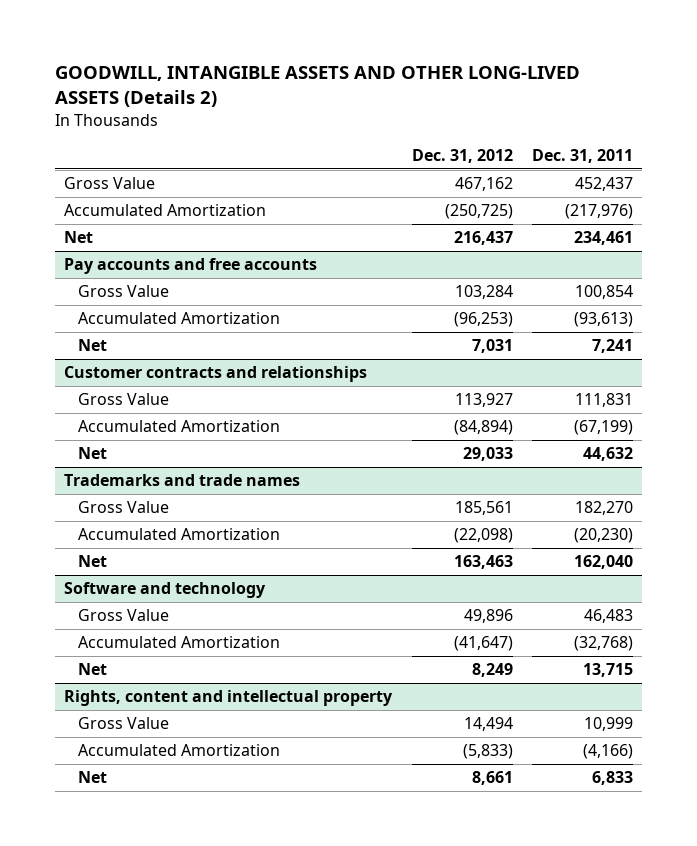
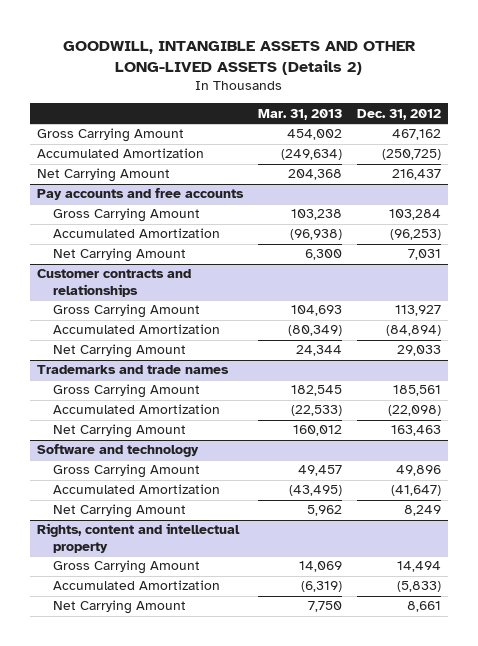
[531,149,633,164] Dec. 31, 2011 -> none
none -> [258,108,343,120] Mar. 31, 2013
[64,177,156,190] Gross Value -> [37,128,185,143] Gross Carrying Amount
[64,231,94,244] Net -> [37,168,171,183] Net Carrying Amount
[77,285,169,298] Gross Value -> [52,208,200,223] Gross Carrying Amount
[77,339,107,352] Net -> [52,248,186,263] Net Carrying Amount
[77,393,169,406] Gross Value -> [52,304,200,319] Gross Carrying Amount
[77,447,107,460] Net -> [52,344,186,359] Net Carrying Amount
[77,501,169,514] Gross Value -> [52,384,200,399] Gross Carrying Amount
[77,555,107,568] Net -> [52,424,186,439] Net Carrying Amount
[77,609,169,622] Gross Value -> [52,464,200,479] Gross Carrying Amount
[77,663,107,676] Net -> [52,504,186,519] Net Carrying Amount
[77,717,169,730] Gross Value -> [52,560,200,575] Gross Carrying Amount
[77,771,107,784] Net -> [52,600,186,615] Net Carrying Amount

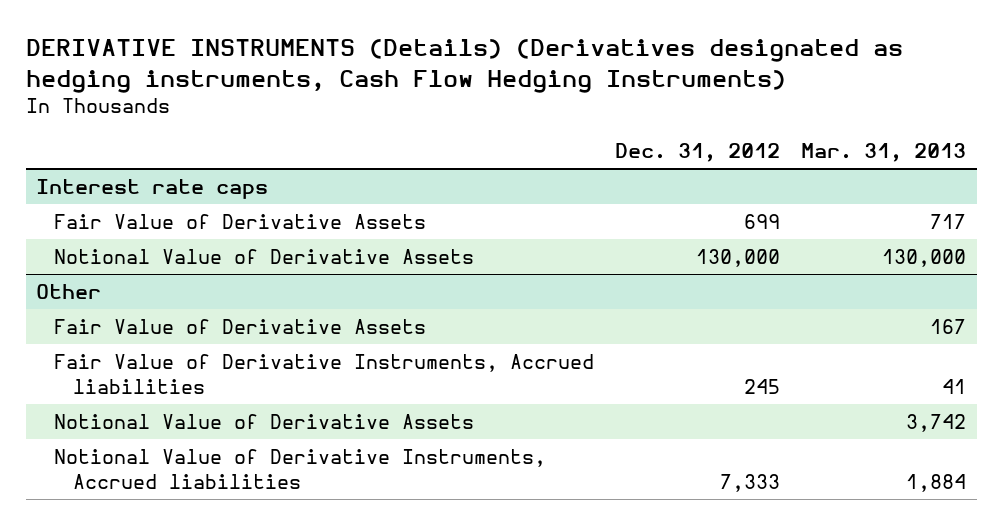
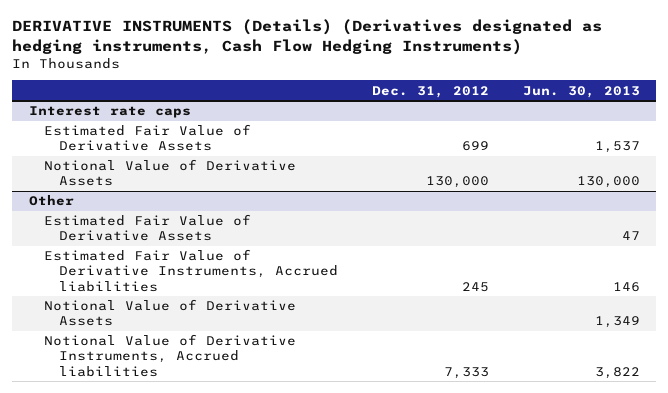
[801,143,967,163] Mar. 31, 2013 -> none
none -> [522,85,640,98] Jun. 30, 2013
[54,214,427,230] Fair Value of Derivative Assets -> [43,124,251,152] Estimated Fair Value of Derivative Assets
[54,319,427,335] Fair Value of Derivative Assets -> [43,214,251,242] Estimated Fair Value of Derivative Assets
[54,354,595,394] Fair Value of Derivative Instruments, Accrued liabilities -> [43,249,338,292] Estimated Fair Value of Derivative Instruments, Accrued liabilities

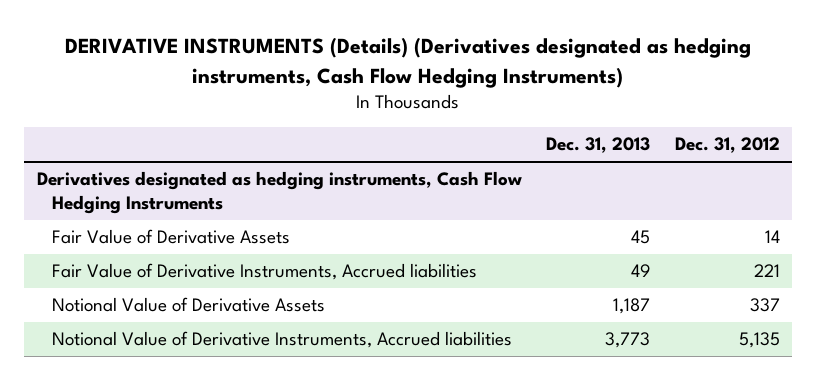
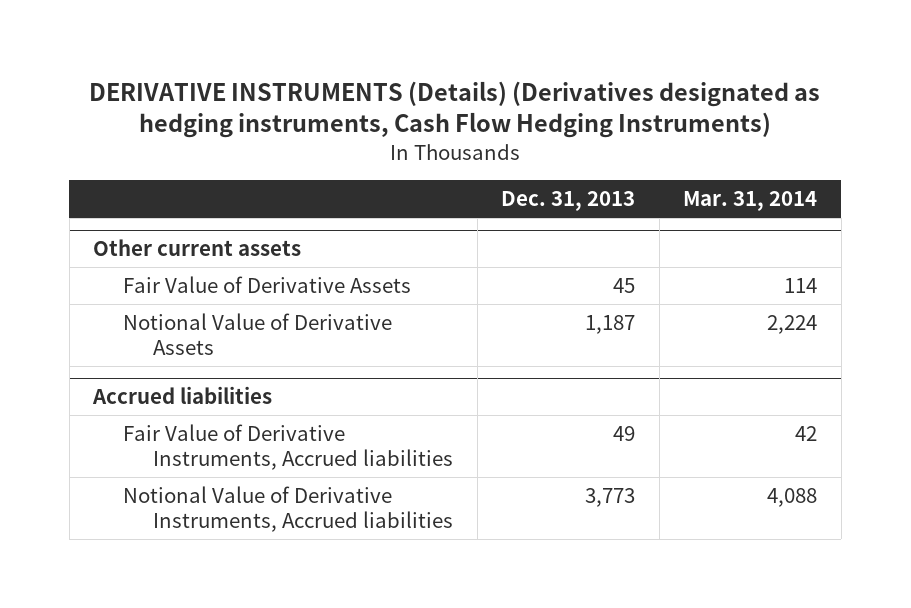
[674,137,780,154] Dec. 31, 2012 -> none
none -> [683,191,818,212] Mar. 31, 2014
[36,171,522,214] Derivatives designated as hedging instruments, Cash Flow Hedging Instruments -> none
none -> [93,239,302,257] Other current assets
[51,263,477,281] Fair Value of Derivative Instruments, Accrued liabilities -> none
none -> [92,386,273,405] Accrued liabilities
none -> [123,423,454,470] Fair Value of Derivative Instruments, Accrued liabilities

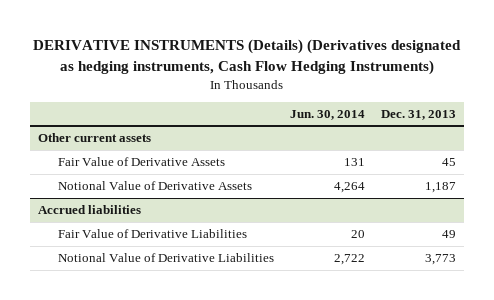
[683,191,818,212] Mar. 31, 2014 -> none
none -> [289,109,365,120] Jun. 30, 2014
[123,423,454,470] Fair Value of Derivative Instruments, Accrued liabilities -> [57,229,247,239] Fair Value of Derivative Liabilities
[123,485,454,532] Notional Value of Derivative Instruments, Accrued liabilities -> [57,253,274,263] Notional Value of Derivative Liabilities

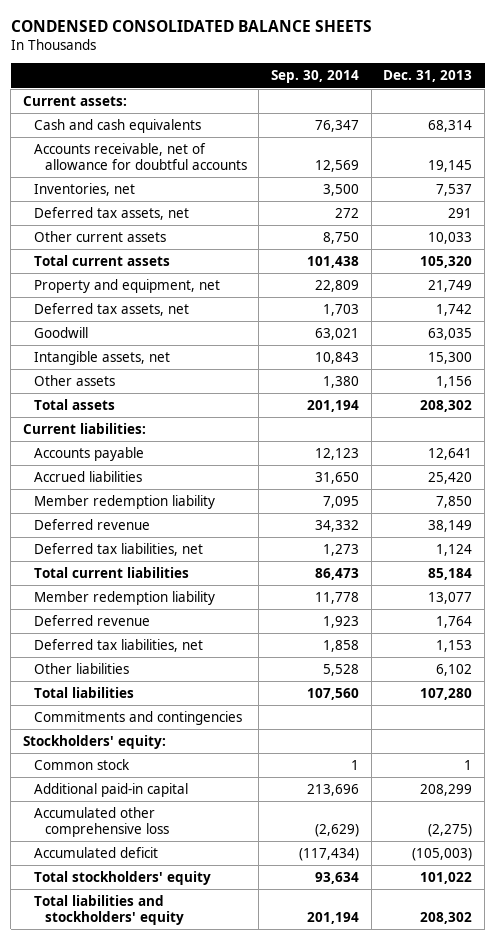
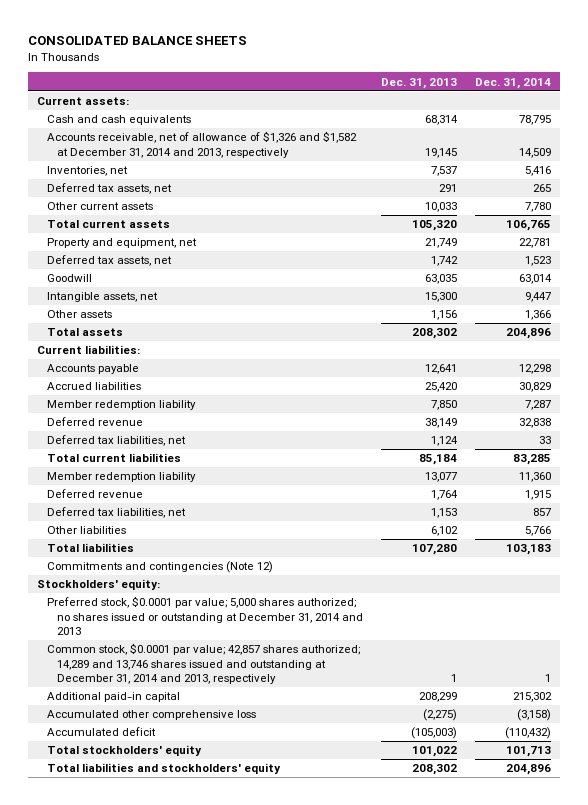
[10,19,372,32] CONDENSED CONSOLIDATED BALANCE SHEETS -> [27,36,247,46] CONSOLIDATED BALANCE SHEETS
[271,70,360,84] Sep. 30, 2014 -> none
none -> [474,77,551,89] Dec. 31, 2014
[33,143,247,170] Accounts receivable, net of allowance for doubtful accounts -> [46,131,357,158] Accounts receivable, net of allowance of $1,326 and $1,582 at December 31, 2014 and 2013, respectively
[33,711,242,726] Commitments and contingencies -> [46,561,273,574] Commitments and contingencies (Note 12)
none -> [46,596,363,636] Preferred stock, $0.0001 par value; 5,000 shares authorized; no shares issued or outstanding at December 31, 2014 and 2013
[33,759,130,771] Common stock -> [46,643,360,685] Common stock, $0.0001 par value; 42,857 shares authorized; 14,289 and 13,746 shares issued and outstanding at December 31, 2014 and 2013, respectively

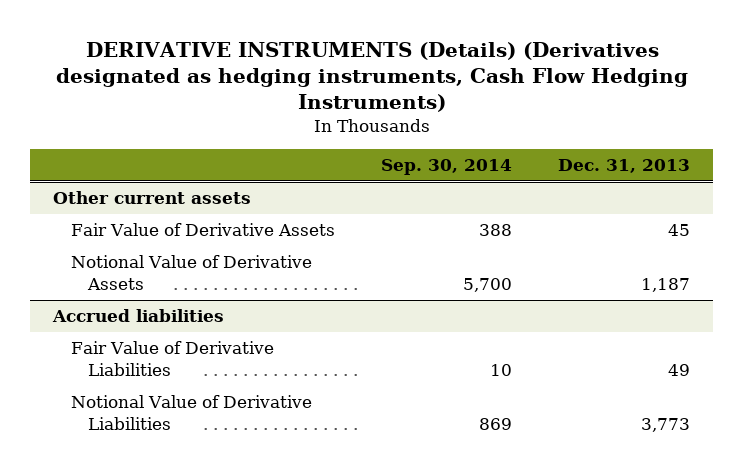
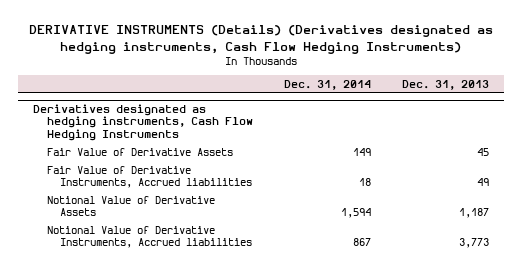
[380,158,512,175] Sep. 30, 2014 -> none
none -> [283,80,371,91] Dec. 31, 2014
[53,191,252,205] Other current assets -> none
none -> [33,103,253,141] Derivatives designated as hedging instruments, Cash Flow Hedging Instruments
none -> [46,165,252,189] Fair Value of Derivative Instruments, Accrued liabilities
[52,309,225,323] Accrued liabilities -> none
[70,341,274,376] Fair Value of Derivative Liabilities -> none
[70,395,312,430] Notional Value of Derivative Liabilities -> [46,225,252,249] Notional Value of Derivative Instruments, Accrued liabilities

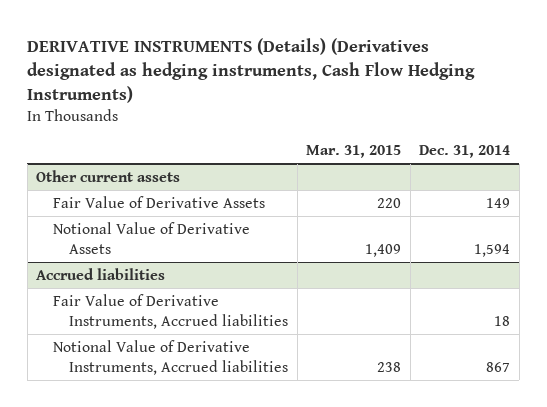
[401,80,489,91] Dec. 31, 2013 -> none
none -> [306,145,402,159] Mar. 31, 2015
[33,103,253,141] Derivatives designated as hedging instruments, Cash Flow Hedging Instruments -> none
none -> [36,169,181,182] Other current assets
[46,165,252,189] Fair Value of Derivative Instruments, Accrued liabilities -> none
none -> [36,267,166,280] Accrued liabilities
none -> [52,293,289,330] Fair Value of Derivative Instruments, Accrued liabilities

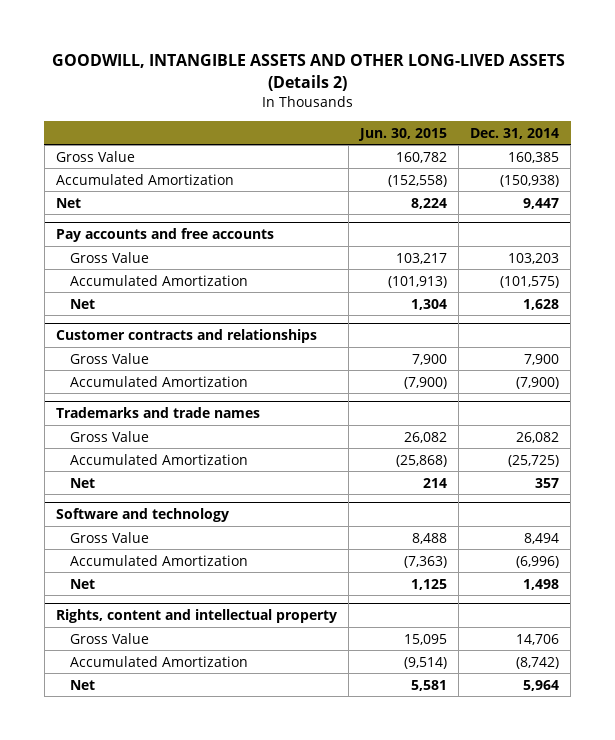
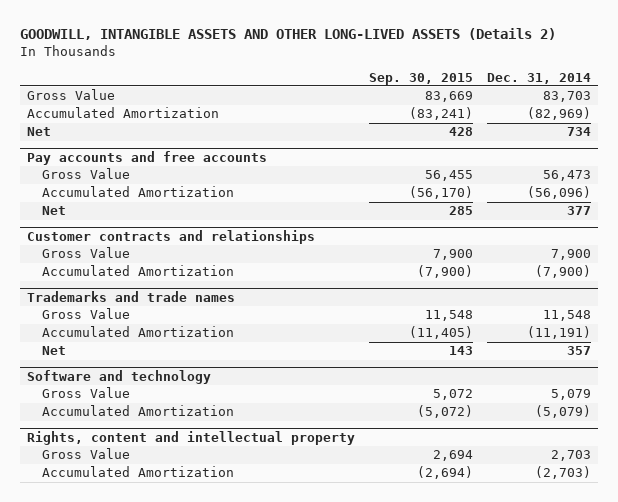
[358,127,448,141] Jun. 30, 2015 -> none
none -> [368,72,473,85] Sep. 30, 2015
[508,151,560,163] 160,385 -> [542,91,591,103] 83,703
[500,174,560,187] (150,938) -> [526,107,591,121] (82,969)
[523,197,560,209] 9,447 -> [566,127,591,137] 734
[508,252,560,264] 103,203 -> [542,170,591,182] 56,473
[500,275,560,288] (101,575) -> [526,186,591,200] (56,096)
[523,298,560,310] 1,628 -> [566,206,591,216] 377
[516,431,560,443] 26,082 -> [542,310,591,322] 11,548
[508,454,560,467] (25,725) -> [526,326,591,340] (11,191)
[69,578,95,589] Net -> none
[524,532,560,544] 8,494 -> [550,389,591,401] 5,079
[516,555,560,568] (6,996) -> [534,405,591,419] (5,079)
[69,679,95,690] Net -> none
[516,633,560,645] 14,706 -> [550,450,591,462] 2,703
[516,656,560,669] (8,742) -> [534,466,591,480] (2,703)

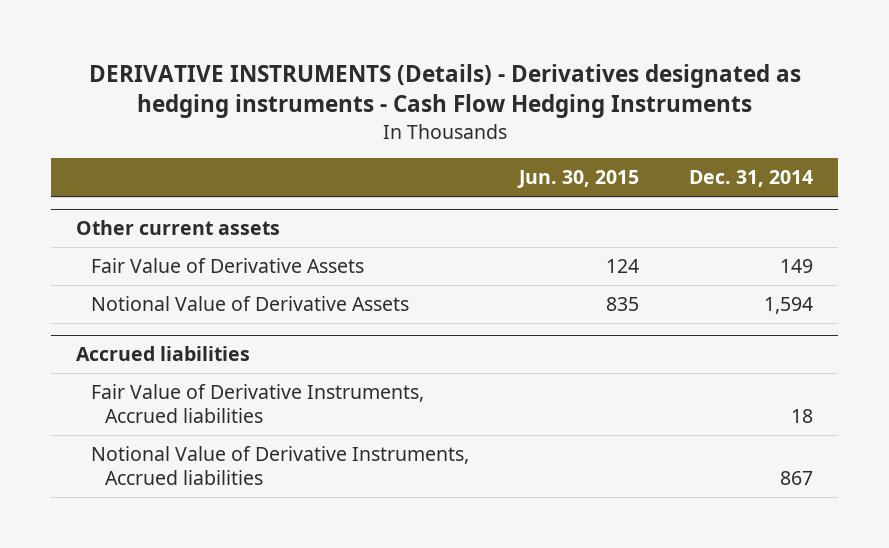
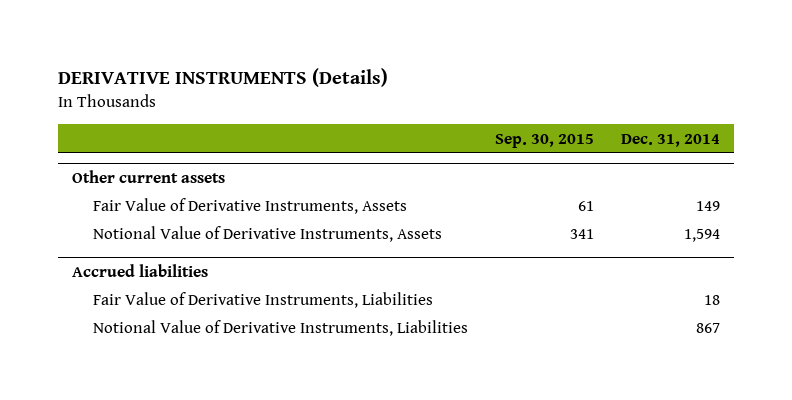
[88,63,801,119] DERIVATIVE INSTRUMENTS (Details) - Derivatives designated as hedging instruments - Cash Flow Hedging Instruments -> [58,68,389,88] DERIVATIVE INSTRUMENTS (Details)
[516,170,639,189] Jun. 30, 2015 -> none
none -> [495,133,595,148] Sep. 30, 2015
[90,257,364,273] Fair Value of Derivative Assets -> [93,198,408,215] Fair Value of Derivative Instruments, Assets
[90,295,409,311] Notional Value of Derivative Assets -> [93,226,443,243] Notional Value of Derivative Instruments, Assets
[90,383,424,424] Fair Value of Derivative Instruments, Accrued liabilities -> [93,292,434,309] Fair Value of Derivative Instruments, Liabilities
[90,445,469,486] Notional Value of Derivative Instruments, Accrued liabilities -> [93,320,469,337] Notional Value of Derivative Instruments, Liabilities

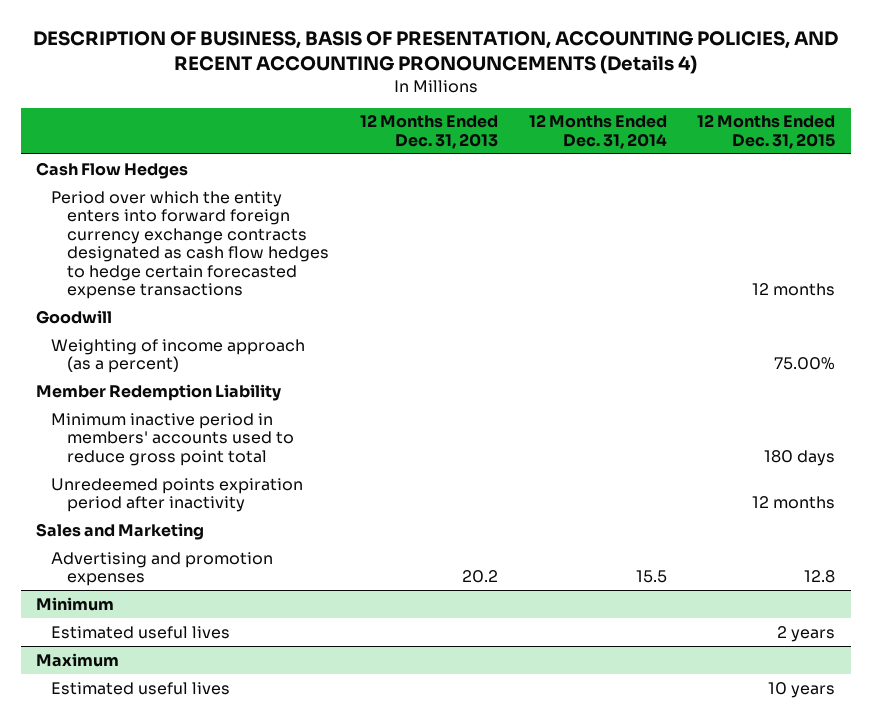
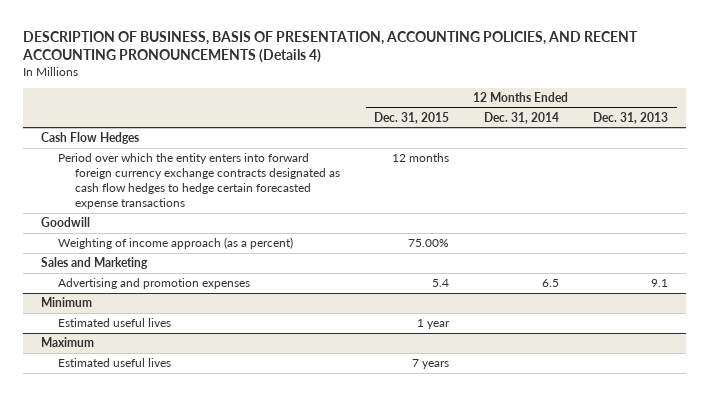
[35,383,281,401] Member Redemption Liability -> none
[51,412,294,466] Minimum inactive period in members' accounts used to reduce gross point total -> none
[51,477,304,513] Unredeemed points expiration period after inactivity -> none
[461,570,498,584] 20.2 -> [651,279,669,288] 9.1
[635,570,667,584] 15.5 -> [541,279,559,288] 6.5
[804,570,836,584] 12.8 -> [432,279,450,288] 5.4
[777,625,836,642] 2 years -> [417,319,451,330] 1 year
[768,681,836,698] 10 years -> [412,359,450,370] 7 years

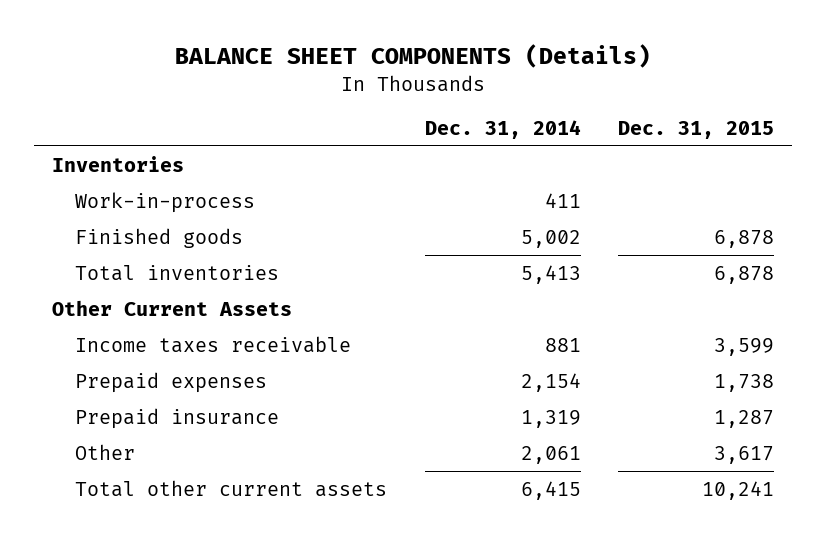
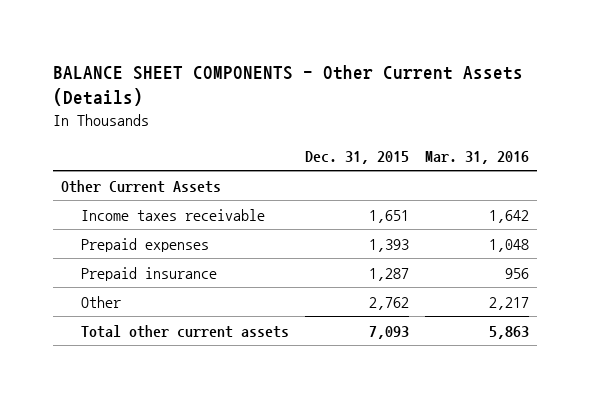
[174,44,651,69] BALANCE SHEET COMPONENTS (Details) -> [53,65,524,107] BALANCE SHEET COMPONENTS - Other Current Assets (Details)
[424,119,581,139] Dec. 31, 2014 -> none
none -> [425,150,530,164] Mar. 31, 2016
[52,155,185,172] Inventories -> none
[75,191,256,213] Work-in-process -> none
[75,227,244,248] Finished goods -> none
[75,264,280,281] Total inventories -> none
[713,337,774,356] 3,599 -> [368,209,409,223] 1,651
[713,373,774,392] 1,738 -> [368,238,409,252] 1,393
[713,445,774,464] 3,617 -> [368,296,409,310] 2,762
[701,480,774,500] 10,241 -> [368,325,409,339] 7,093

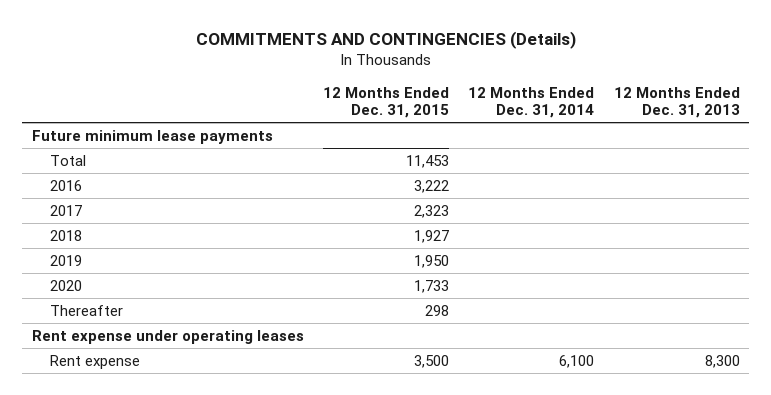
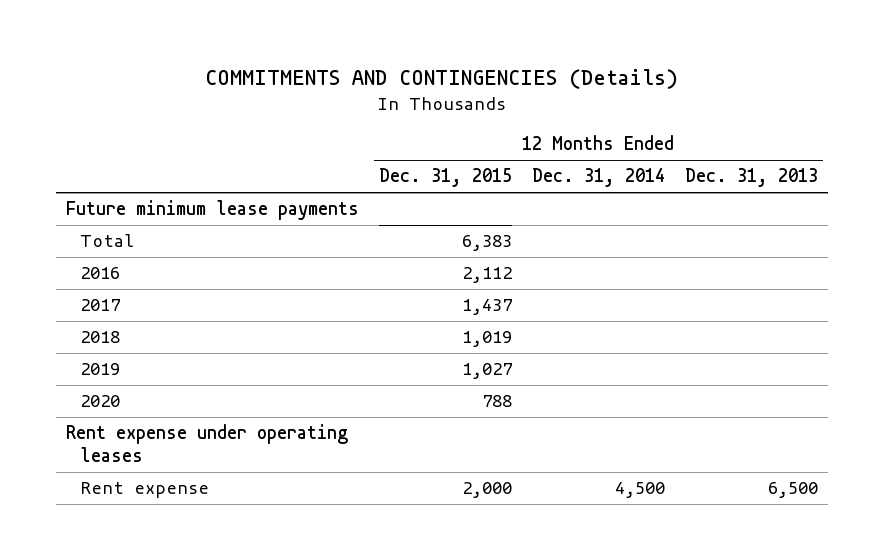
[50,304,124,316] Thereafter -> none
[406,154,450,168] 11,453 -> [461,235,512,252] 6,383
[414,179,450,193] 3,222 -> [461,267,512,284] 2,112
[414,204,450,218] 2,323 -> [461,299,512,316] 1,437
[414,229,450,243] 1,927 -> [461,331,512,348] 1,019
[414,254,450,268] 1,950 -> [461,363,512,380] 1,027
[414,279,450,293] 1,733 -> [481,395,512,408] 788
[414,354,450,368] 3,500 -> [461,482,512,499] 2,000
[559,354,595,368] 6,100 -> [614,482,665,499] 4,500
[704,354,740,368] 8,300 -> [767,482,818,499] 6,500

